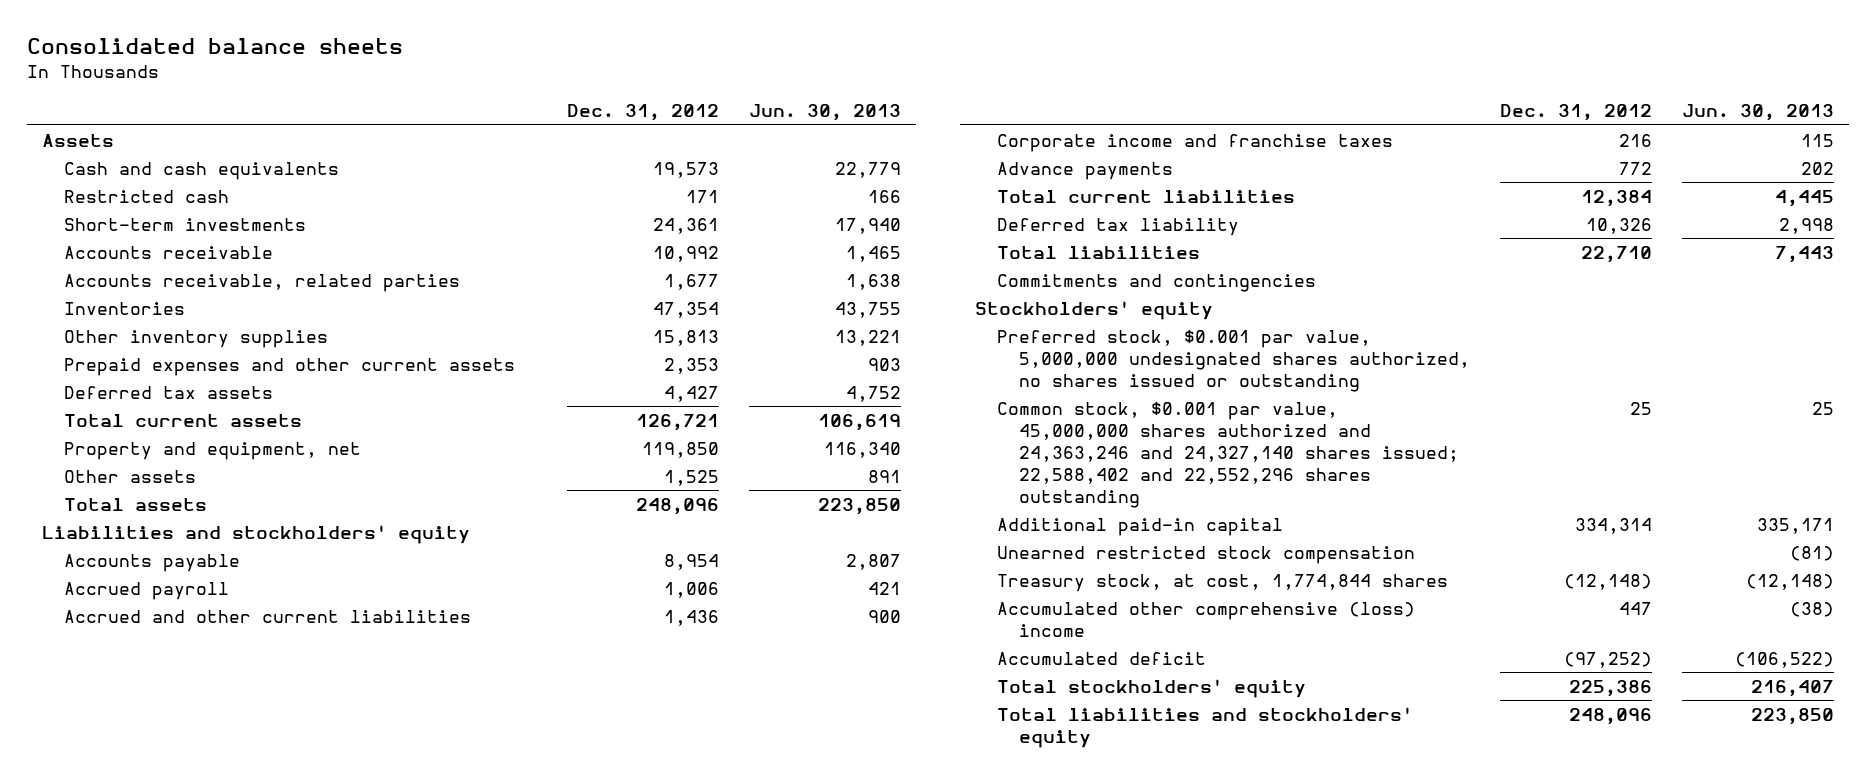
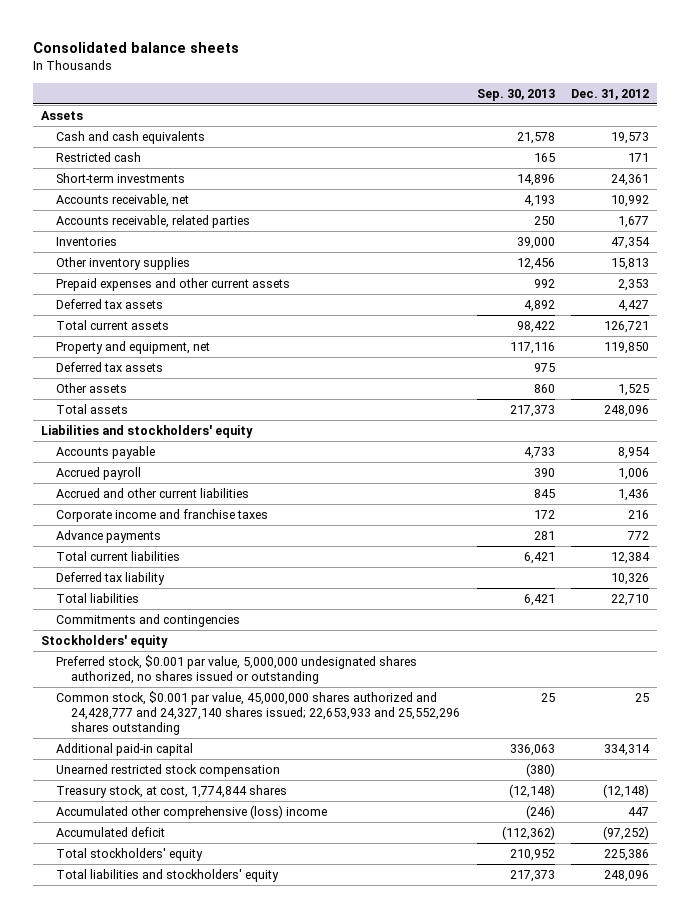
[748,103,901,121] Jun. 30, 2013 -> none
none -> [476,88,555,101] Sep. 30, 2013
[63,245,273,259] Accounts receivable -> [56,193,190,207] Accounts receivable, net
none -> [56,361,164,372] Deferred tax assets
[997,401,1460,508] Common stock, $0.001 par value, 45,000,000 shares authorized and 24,363,246 and 24,327,140 shares issued; 22,588,402 and 22,552,296 shares outstanding -> [56,690,461,736] Common stock, $0.001 par value, 45,000,000 shares authorized and 24,428,777 and 24,327,140 shares issued; 22,653,933 and 25,552,296 shares outstanding

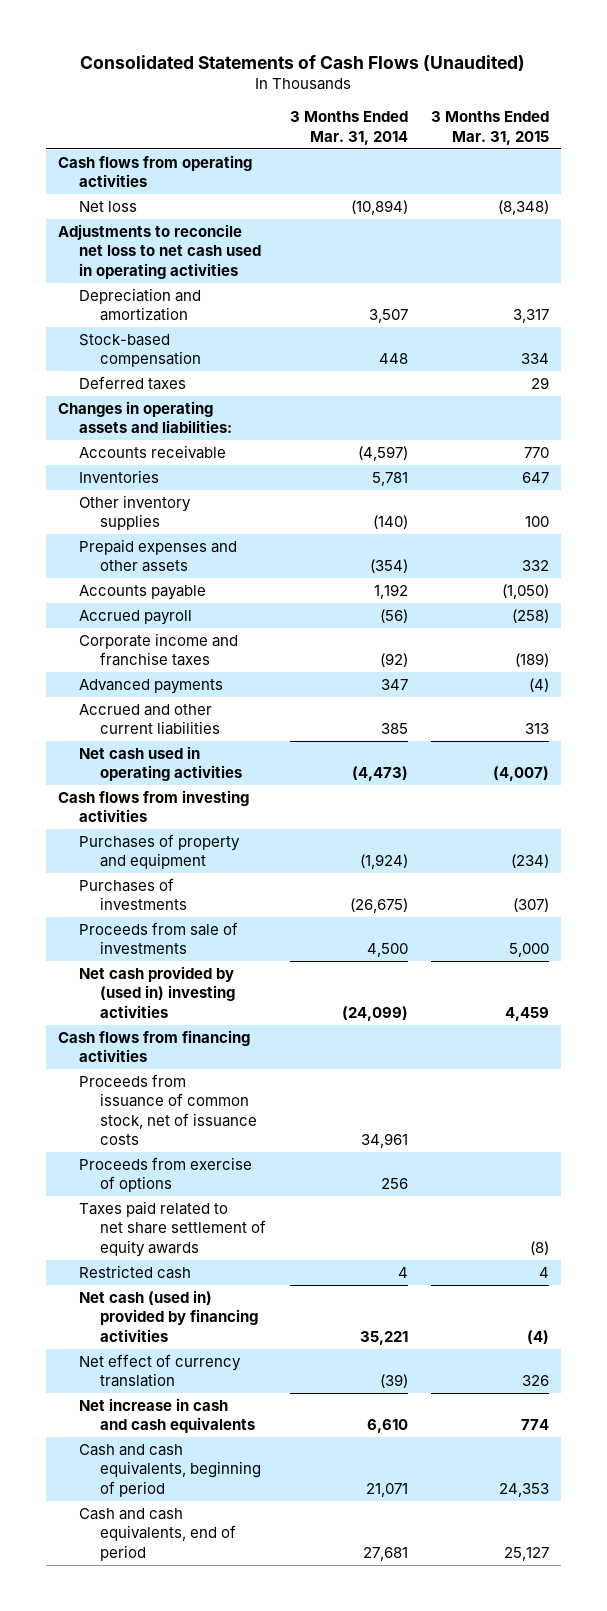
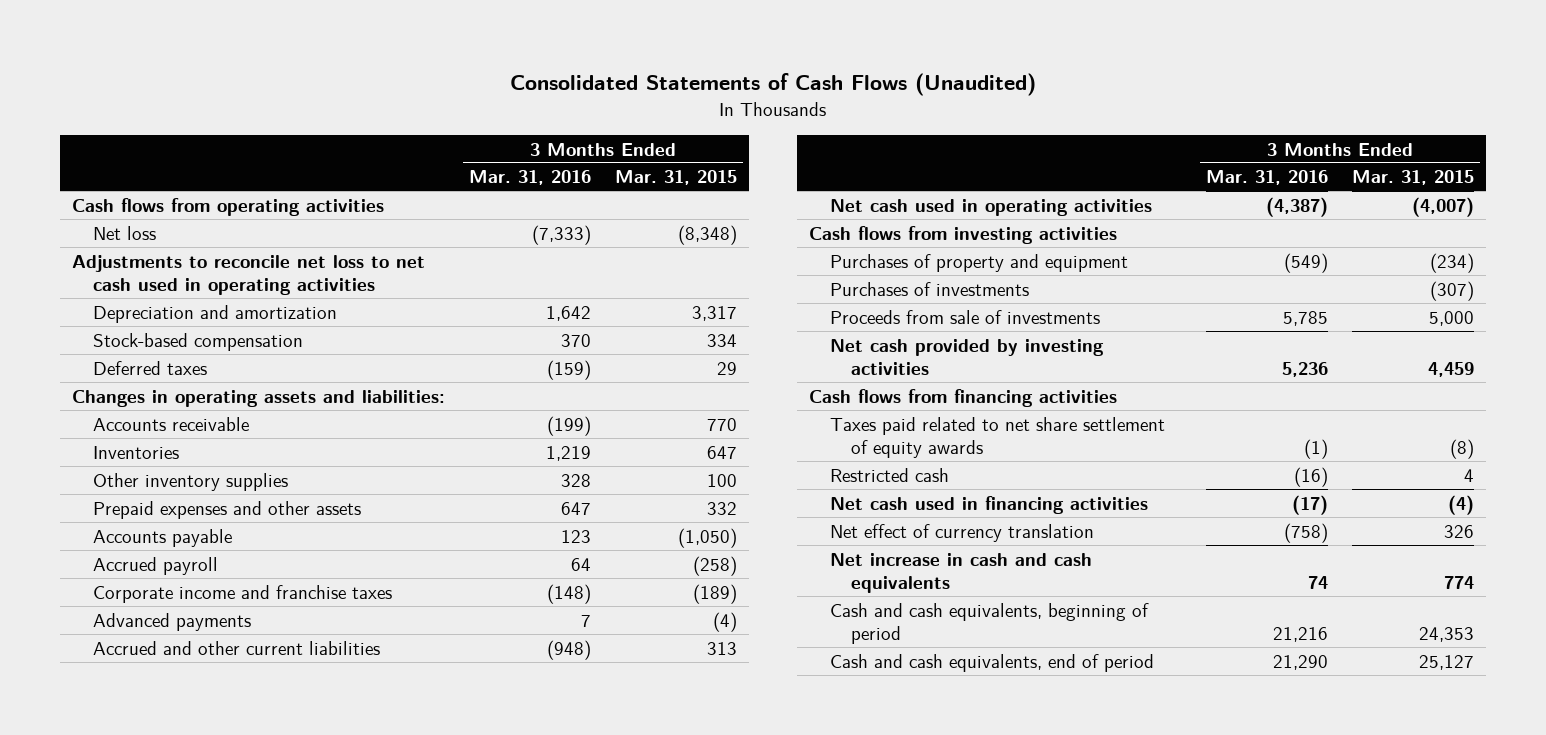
[289,111,408,145] 3 Months Ended Mar. 31, 2014 -> none
none -> [469,170,592,186] Mar. 31, 2016
[78,965,236,1018] Net cash provided by (used in) investing activities -> [829,338,1104,375] Net cash provided by investing activities
[78,1073,258,1146] Proceeds from issuance of common stock, net of issuance costs -> none
[78,1156,252,1193] Proceeds from exercise of options -> none
[78,1289,259,1342] Net cash (used in) provided by financing activities -> [829,495,1148,514] Net cash used in financing activities

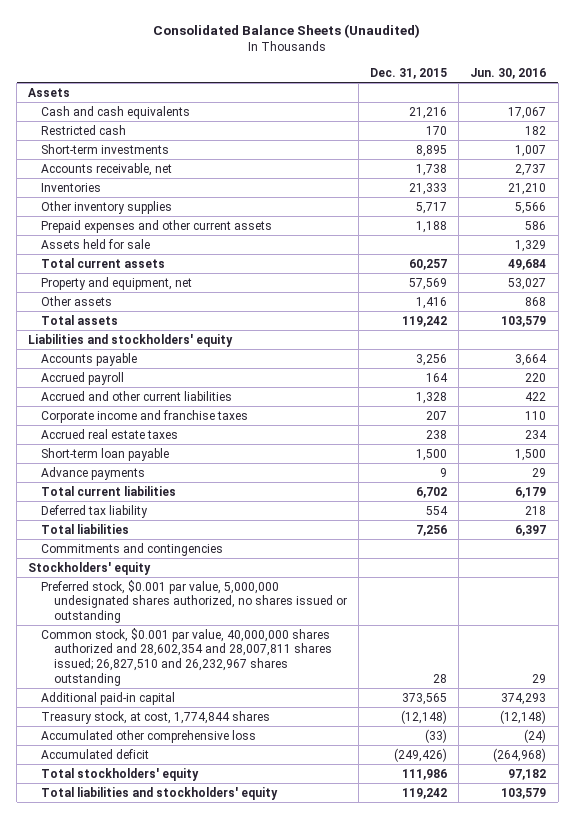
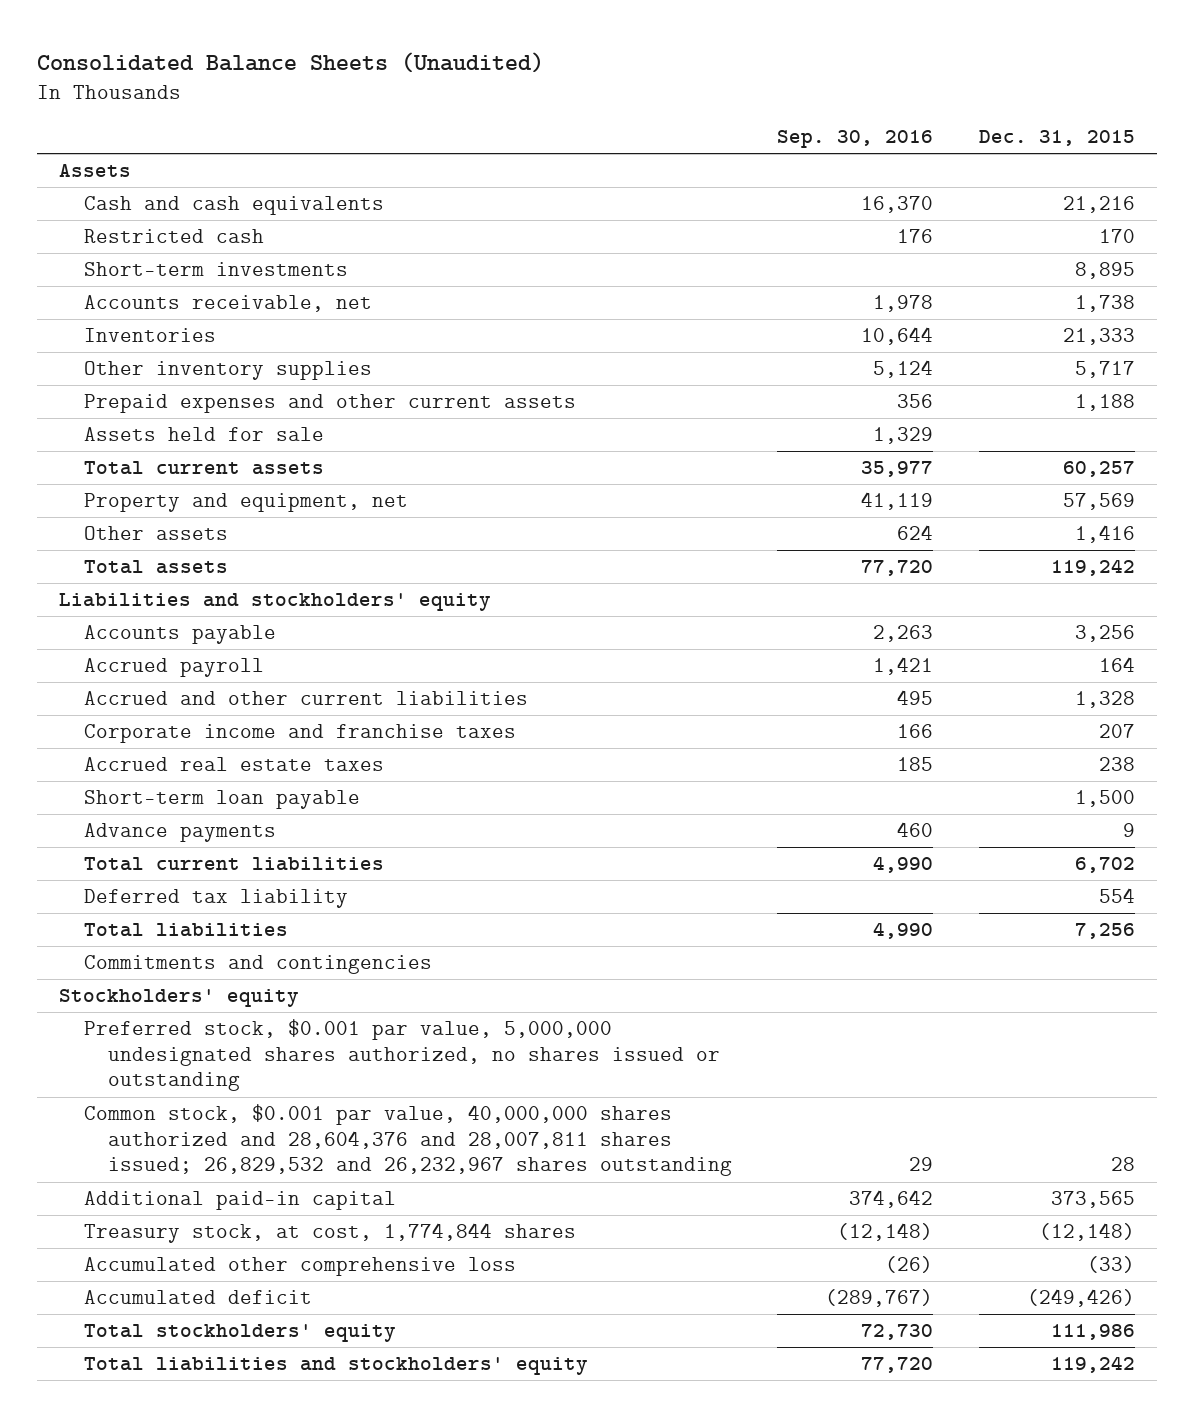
[470,67,547,79] Jun. 30, 2016 -> none
none -> [777,130,934,149] Sep. 30, 2016
[41,627,333,686] Common stock, $0.001 par value, 40,000,000 shares authorized and 28,602,354 and 28,007,811 shares issued; 26,827,510 and 26,232,967 shares outstanding -> [83,1104,733,1177] Common stock, $0.001 par value, 40,000,000 shares authorized and 28,604,376 and 28,007,811 shares issued; 26,829,532 and 26,232,967 shares outstanding

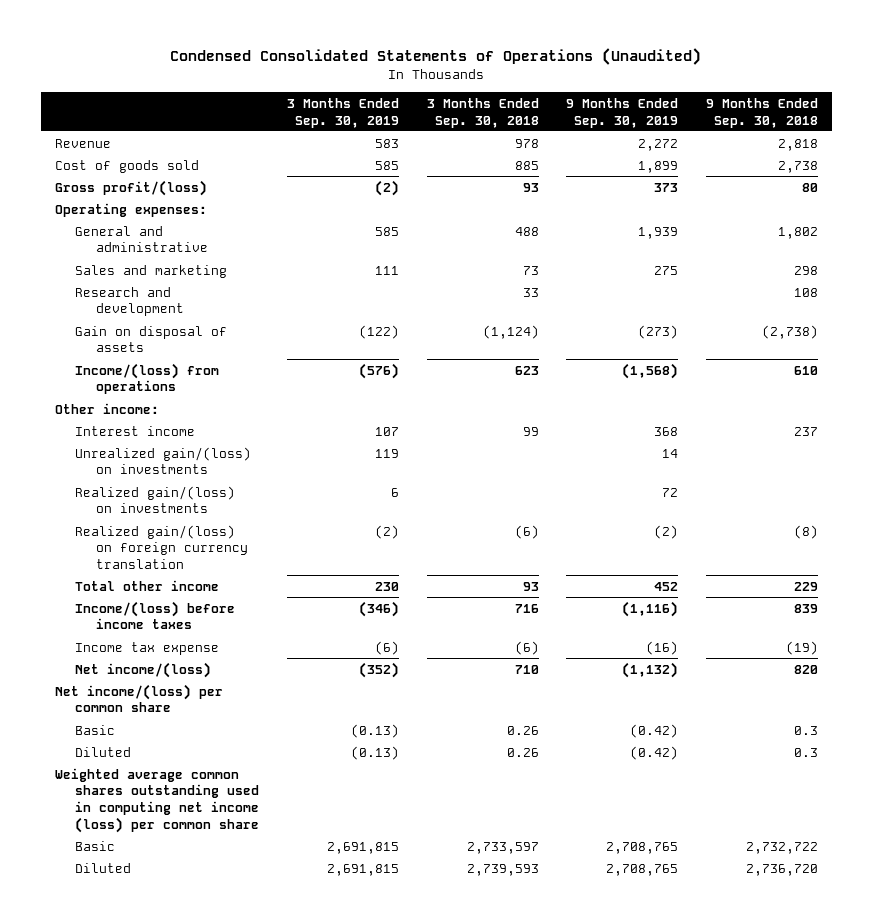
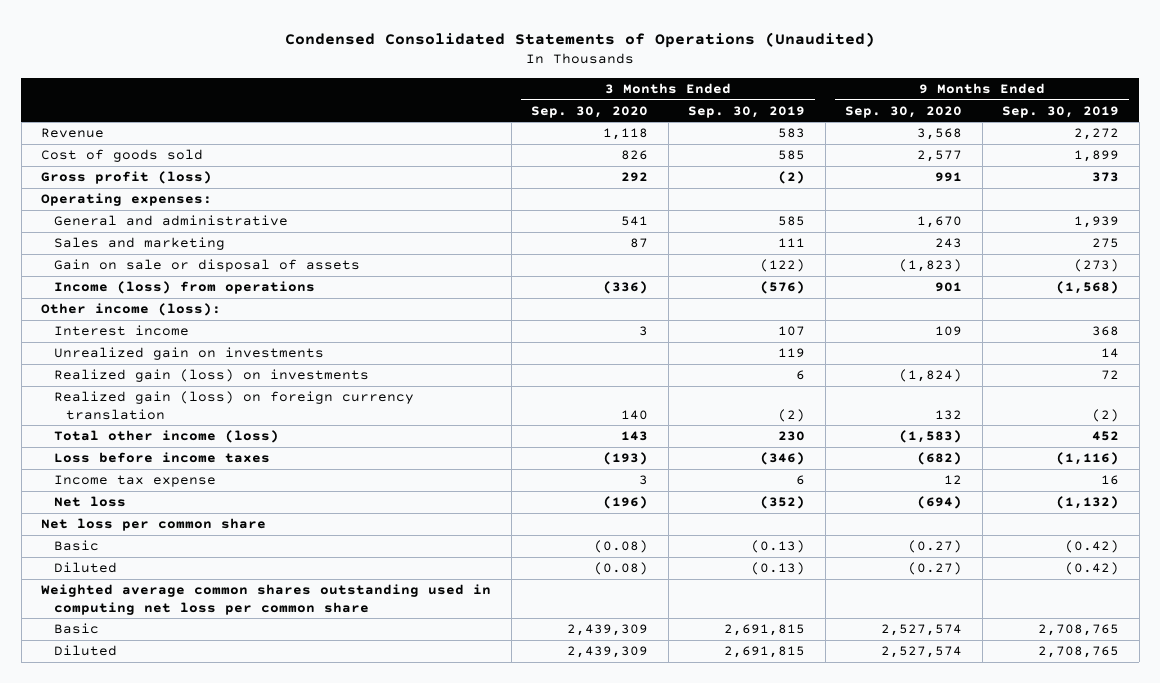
[426,97,539,128] 3 Months Ended Sep. 30, 2018 -> none
[706,97,819,128] 9 Months Ended Sep. 30, 2018 -> none
none -> [531,105,649,118] Sep. 30, 2020
none -> [845,105,963,118] Sep. 30, 2020
[54,179,207,196] Gross profit/(loss) -> [41,171,213,185] Gross profit (loss)
[75,286,184,317] Research and development -> none
[75,325,228,353] Gain on disposal of assets -> [53,259,360,273] Gain on sale or disposal of assets
[75,362,220,395] Income/(loss) from operations -> [53,281,315,295] Income (loss) from operations
[54,402,159,414] Other income: -> [41,303,222,317] Other income (loss):
[75,446,252,475] Unrealized gain/(loss) on investments -> [53,347,324,361] Unrealized gain on investments
[75,485,236,514] Realized gain/(loss) on investments -> [53,369,369,383] Realized gain (loss) on investments
[75,524,248,569] Realized gain/(loss) on foreign currency translation -> [53,391,414,420] Realized gain (loss) on foreign currency translation
[75,579,220,591] Total other income -> [53,430,279,444] Total other income (loss)
[75,600,236,630] Income/(loss) before income taxes -> [53,452,270,464] Loss before income taxes
[374,640,399,655] (6) -> [796,475,806,486] 6
[646,640,679,655] (16) -> [1101,475,1120,486] 16
[75,661,212,678] Net income/(loss) -> [53,496,126,508] Net loss
[54,683,223,713] Net income/(loss) per common share -> [41,518,267,532] Net loss per common share
[54,767,260,833] Weighted average common shares outstanding used in computing net income (loss) per common share -> [41,584,492,615] Weighted average common shares outstanding used in computing net loss per common share

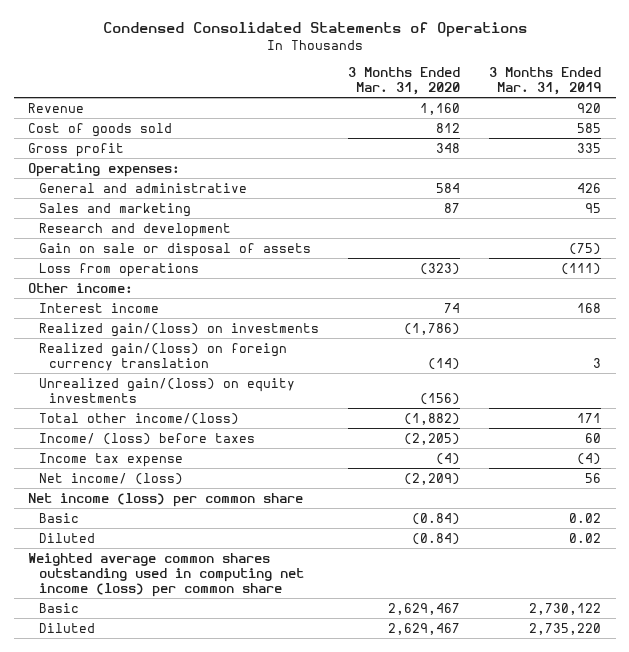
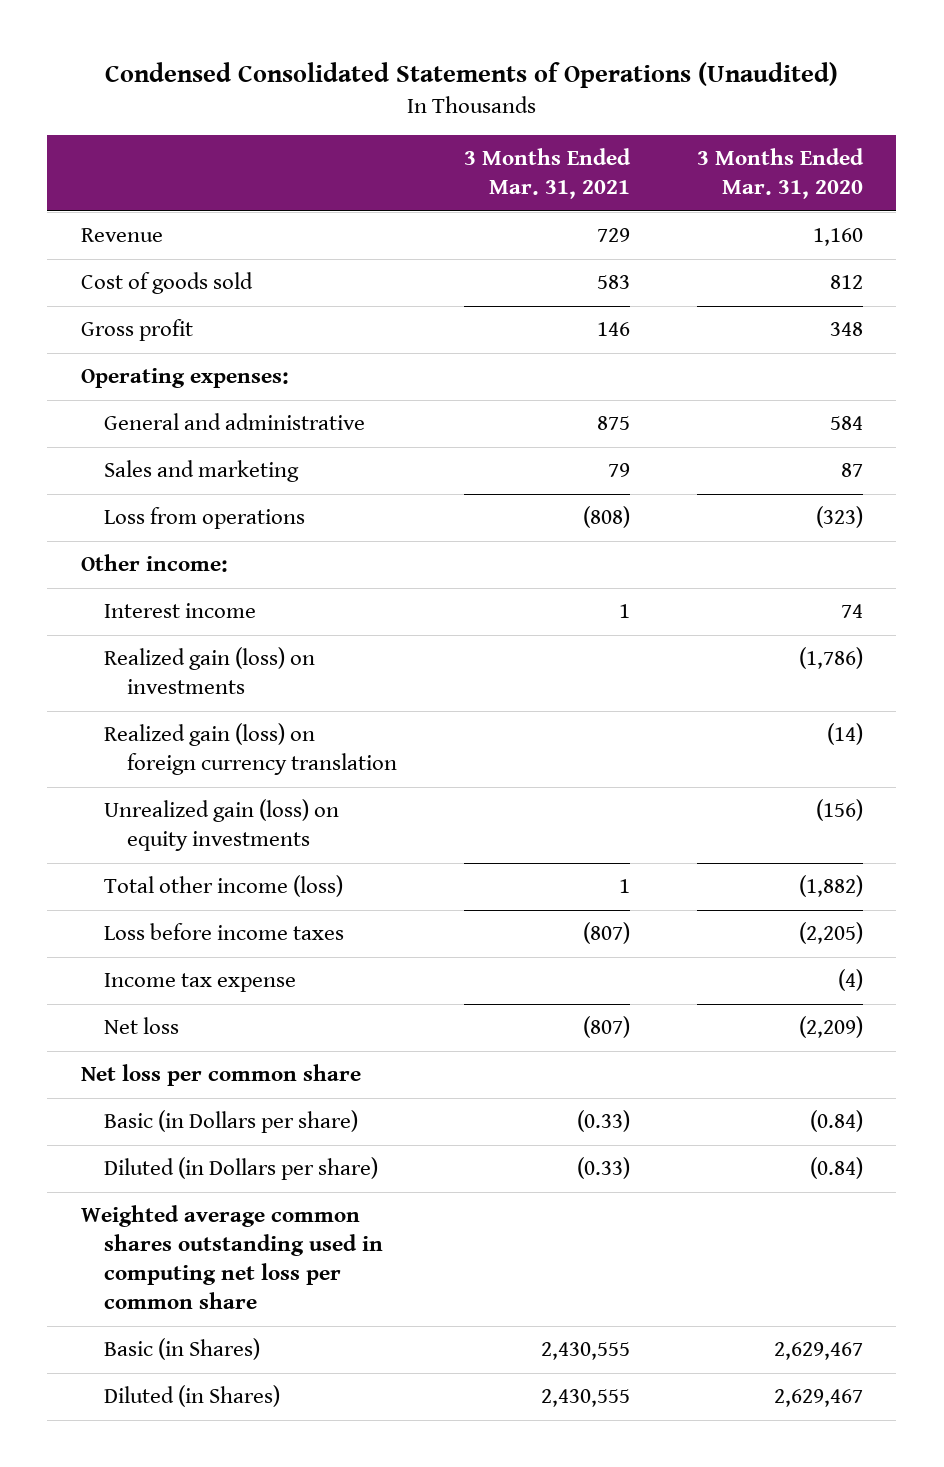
[102,21,527,37] Condensed Consolidated Statements of Operations -> [104,62,838,89] Condensed Consolidated Statements of Operations (Unaudited)
[489,66,602,95] 3 Months Ended Mar. 31, 2019 -> none
none -> [463,148,631,200] 3 Months Ended Mar. 31, 2021
[38,222,231,237] Research and development -> none
[38,242,311,257] Gain on sale or disposal of assets -> none
[38,322,319,337] Realized gain/(loss) on investments -> [103,647,315,695] Realized gain (loss) on investments
[38,342,287,371] Realized gain/(loss) on foreign currency translation -> [103,723,398,776] Realized gain (loss) on foreign currency translation
[38,377,295,403] Unrealized gain/(loss) on equity investments -> [103,799,339,852] Unrealized gain (loss) on equity investments
[38,412,239,425] Total other income/(loss) -> [103,875,343,898] Total other income (loss)
[38,432,255,445] Income/ (loss) before taxes -> [103,923,344,941] Loss before income taxes
[38,472,183,485] Net income/ (loss) -> [103,1017,179,1035] Net loss
[28,492,304,507] Net income (loss) per common share -> [80,1064,361,1087] Net loss per common share
[38,512,79,523] Basic -> [103,1110,358,1134] Basic (in Dollars per share)
[38,532,95,543] Diluted -> [103,1157,378,1181] Diluted (in Dollars per share)
[28,552,304,597] Weighted average common shares outstanding used in computing net income (loss) per common share -> [80,1205,383,1310] Weighted average common shares outstanding used in computing net loss per common share
[38,602,79,613] Basic -> [103,1338,260,1361] Basic (in Shares)
[38,622,95,633] Diluted -> [103,1385,280,1408] Diluted (in Shares)

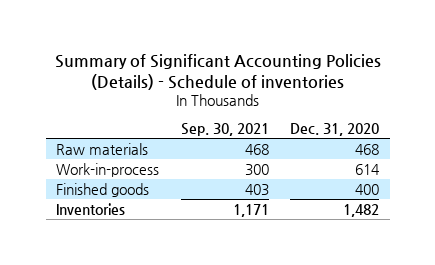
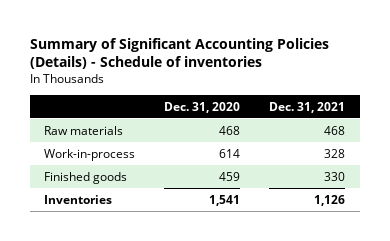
[180,122,269,136] Sep. 30, 2021 -> none
none -> [269,101,346,113] Dec. 31, 2021
[355,183,380,195] 400 -> [219,171,241,181] 459
[343,203,380,217] 1,482 -> [209,194,241,206] 1,541

